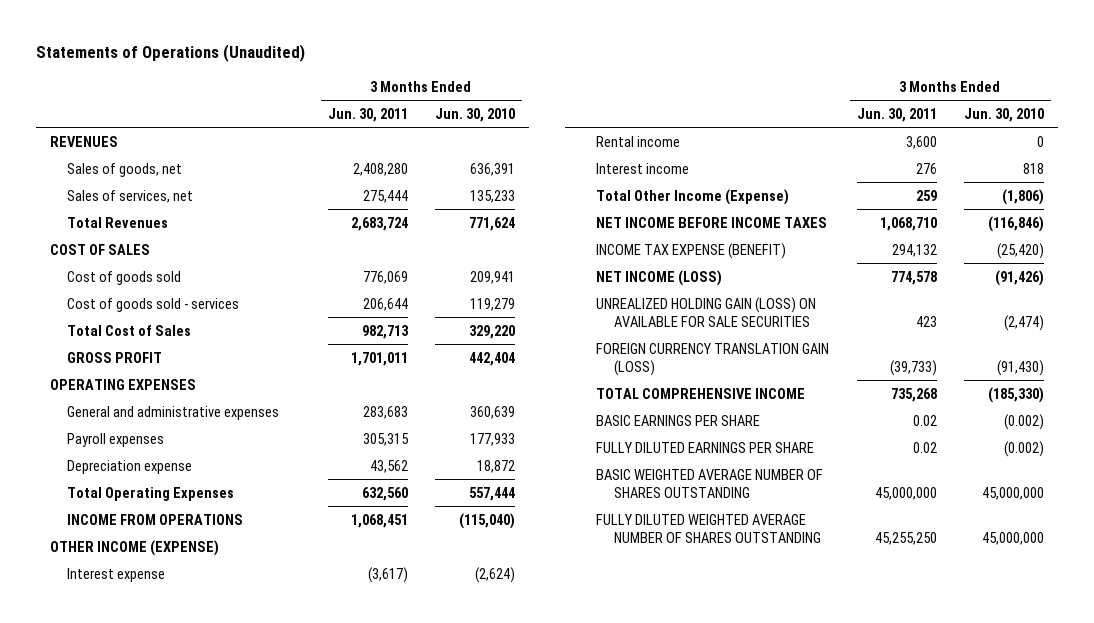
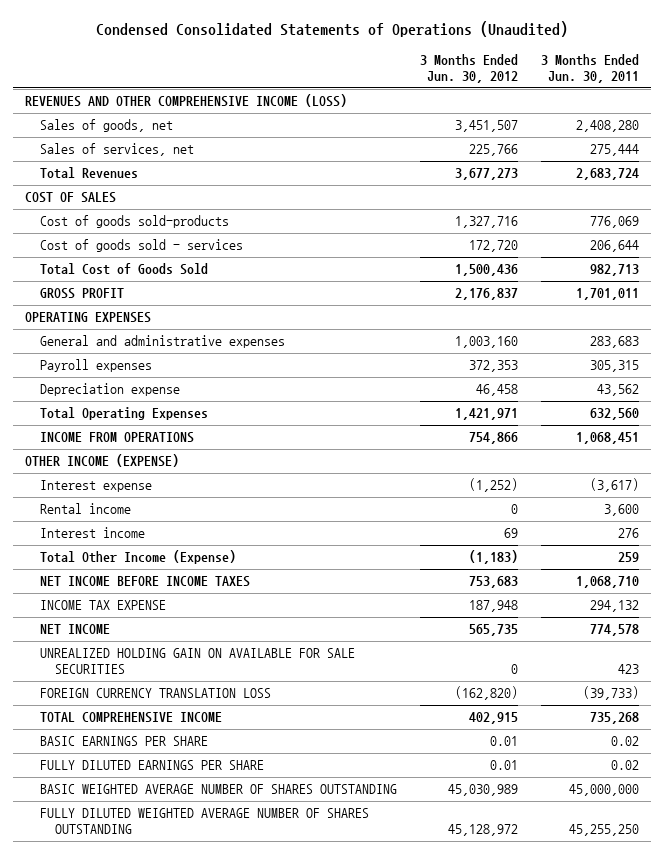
[35,44,305,63] Statements of Operations (Unaudited) -> [96,21,569,38] Condensed Consolidated Statements of Operations (Unaudited)
[435,107,516,122] Jun. 30, 2010 -> none
none -> [420,54,519,84] 3 Months Ended Jun. 30, 2012
[49,135,118,147] REVENUES -> [24,94,347,108] REVENUES AND OTHER COMPREHENSIVE INCOME (LOSS)
[67,270,182,285] Cost of goods sold -> [39,215,229,229] Cost of goods sold-products
[67,324,192,336] Total Cost of Sales -> [39,263,208,276] Total Cost of Goods Sold
[596,242,787,259] INCOME TAX EXPENSE (BENEFIT) -> [39,600,166,611] INCOME TAX EXPENSE
[596,269,723,286] NET INCOME (LOSS) -> [39,624,110,635] NET INCOME
[596,296,817,327] UNREALIZED HOLDING GAIN (LOSS) ON AVAILABLE FOR SALE SECURITIES -> [39,648,355,675] UNREALIZED HOLDING GAIN ON AVAILABLE FOR SALE SECURITIES
[596,342,830,376] FOREIGN CURRENCY TRANSLATION GAIN (LOSS) -> [39,688,271,699] FOREIGN CURRENCY TRANSLATION LOSS

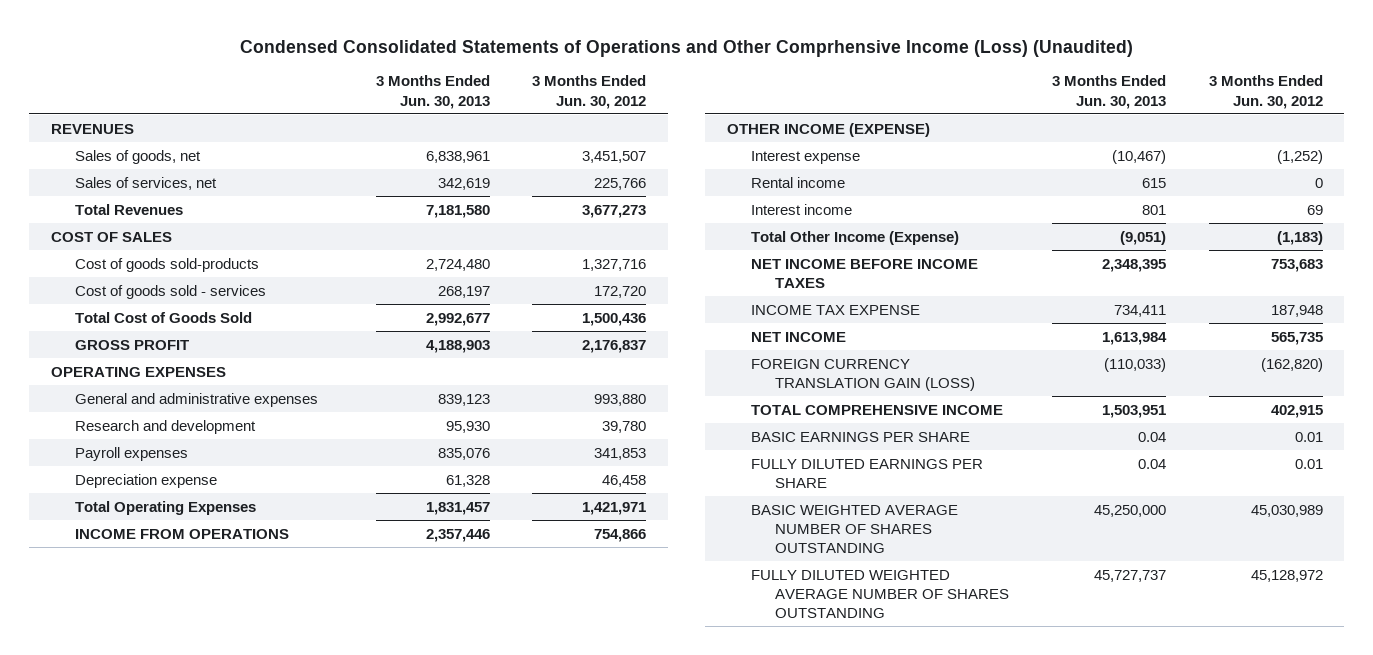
[96,21,569,38] Condensed Consolidated Statements of Operations (Unaudited) -> [239,39,1133,57] Condensed Consolidated Statements of Operations and Other Comprhensive Income (Loss) (Unaudited)
[541,54,640,84] 3 Months Ended Jun. 30, 2011 -> none
none -> [375,75,490,109] 3 Months Ended Jun. 30, 2013
[24,94,347,108] REVENUES AND OTHER COMPREHENSIVE INCOME (LOSS) -> [50,123,134,134] REVENUES
[455,336,519,349] 1,003,160 -> [594,393,647,406] 993,880
none -> [74,419,256,434] Research and development
[469,360,519,373] 372,353 -> [594,447,647,460] 341,853
[39,648,355,675] UNREALIZED HOLDING GAIN ON AVAILABLE FOR SALE SECURITIES -> none
[39,688,271,699] FOREIGN CURRENCY TRANSLATION LOSS -> [750,358,975,391] FOREIGN CURRENCY TRANSLATION GAIN (LOSS)

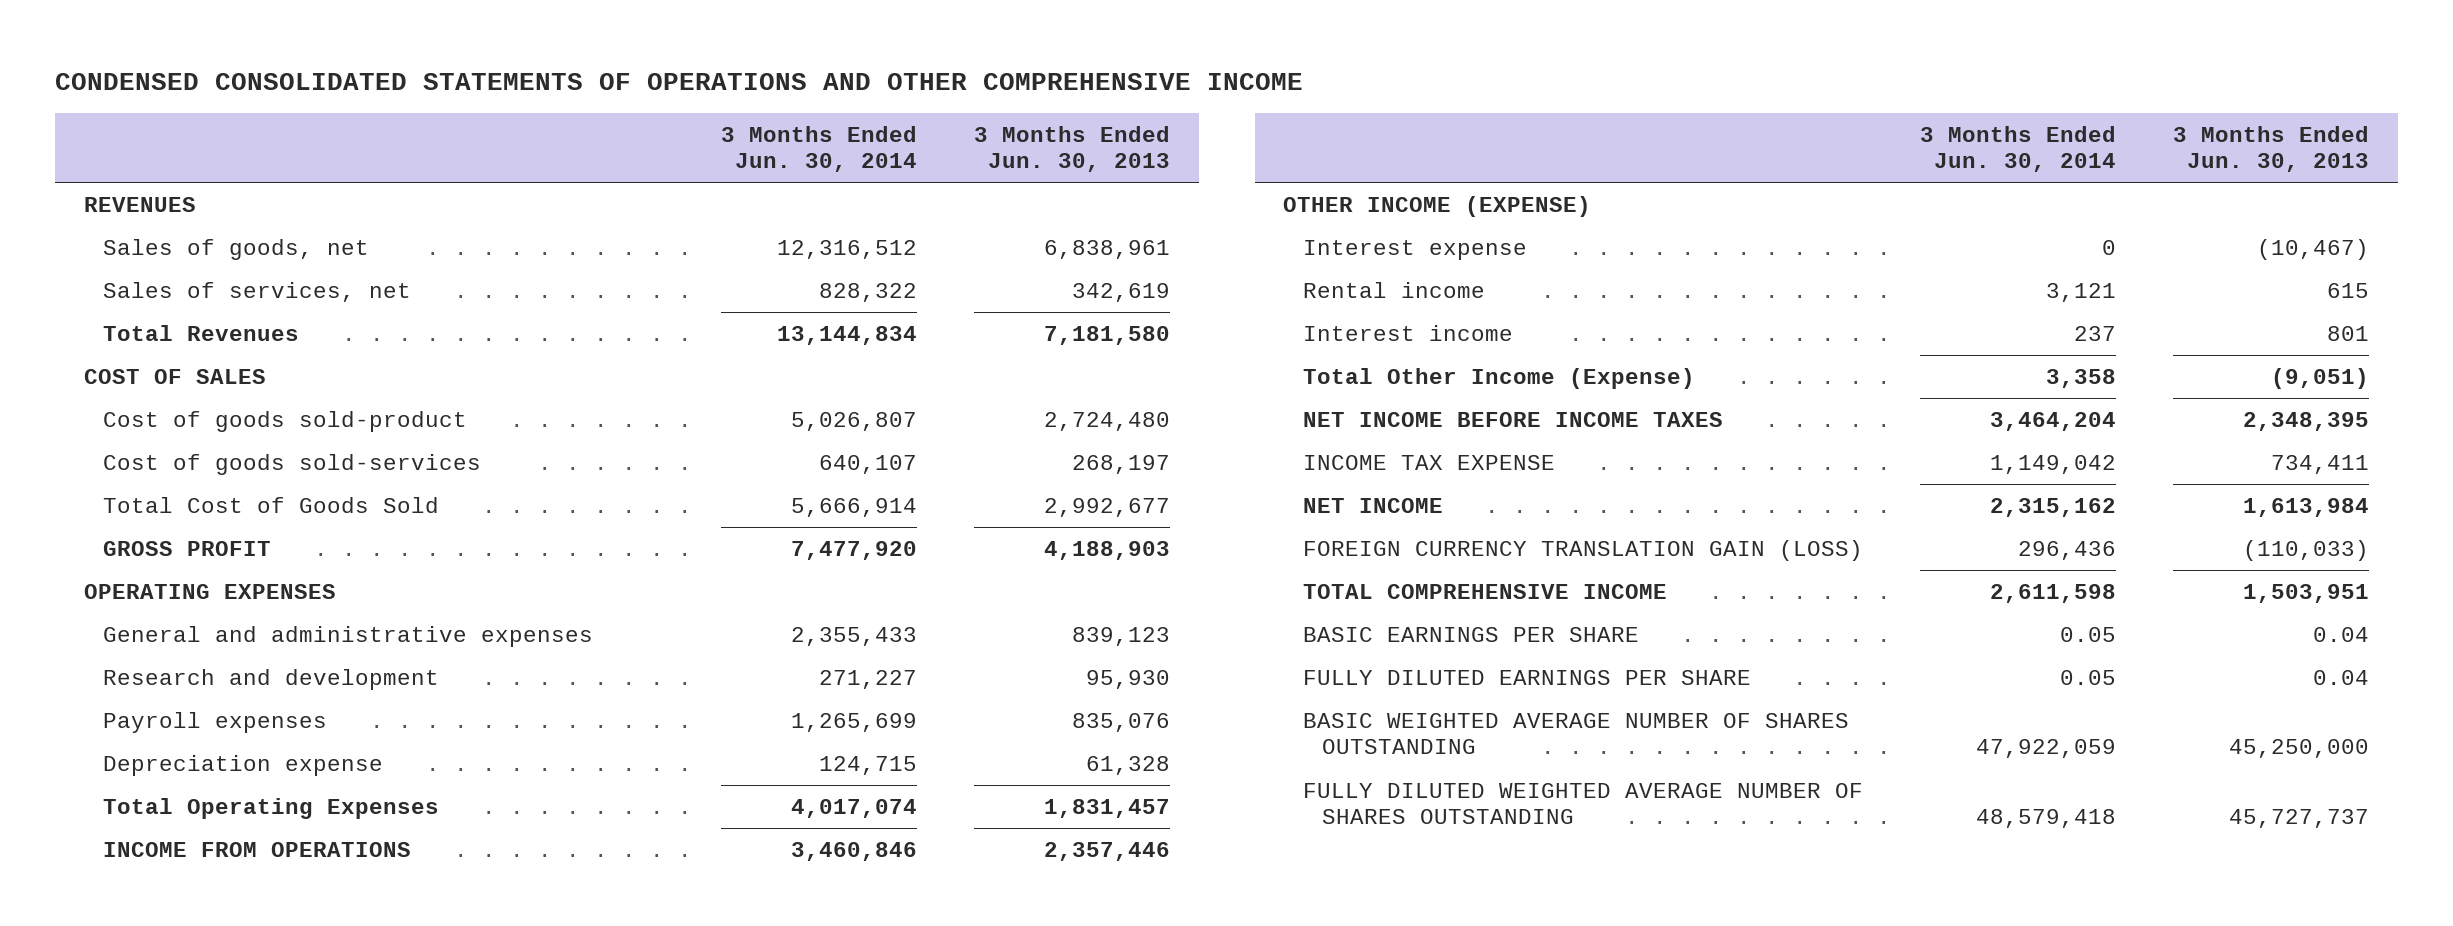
[239,39,1133,57] Condensed Consolidated Statements of Operations and Other Comprhensive Income (Loss) (Unaudited) -> [55,73,1304,91] CONDENSED CONSOLIDATED STATEMENTS OF OPERATIONS AND OTHER COMPREHENSIVE INCOME
[532,75,647,109] 3 Months Ended Jun. 30, 2012 -> none
none -> [720,125,917,173] 3 Months Ended Jun. 30, 2014
[74,257,259,272] Cost of goods sold-products -> [103,411,468,433] Cost of goods sold-product
[74,284,266,299] Cost of goods sold - services -> [103,454,482,476] Cost of goods sold-services

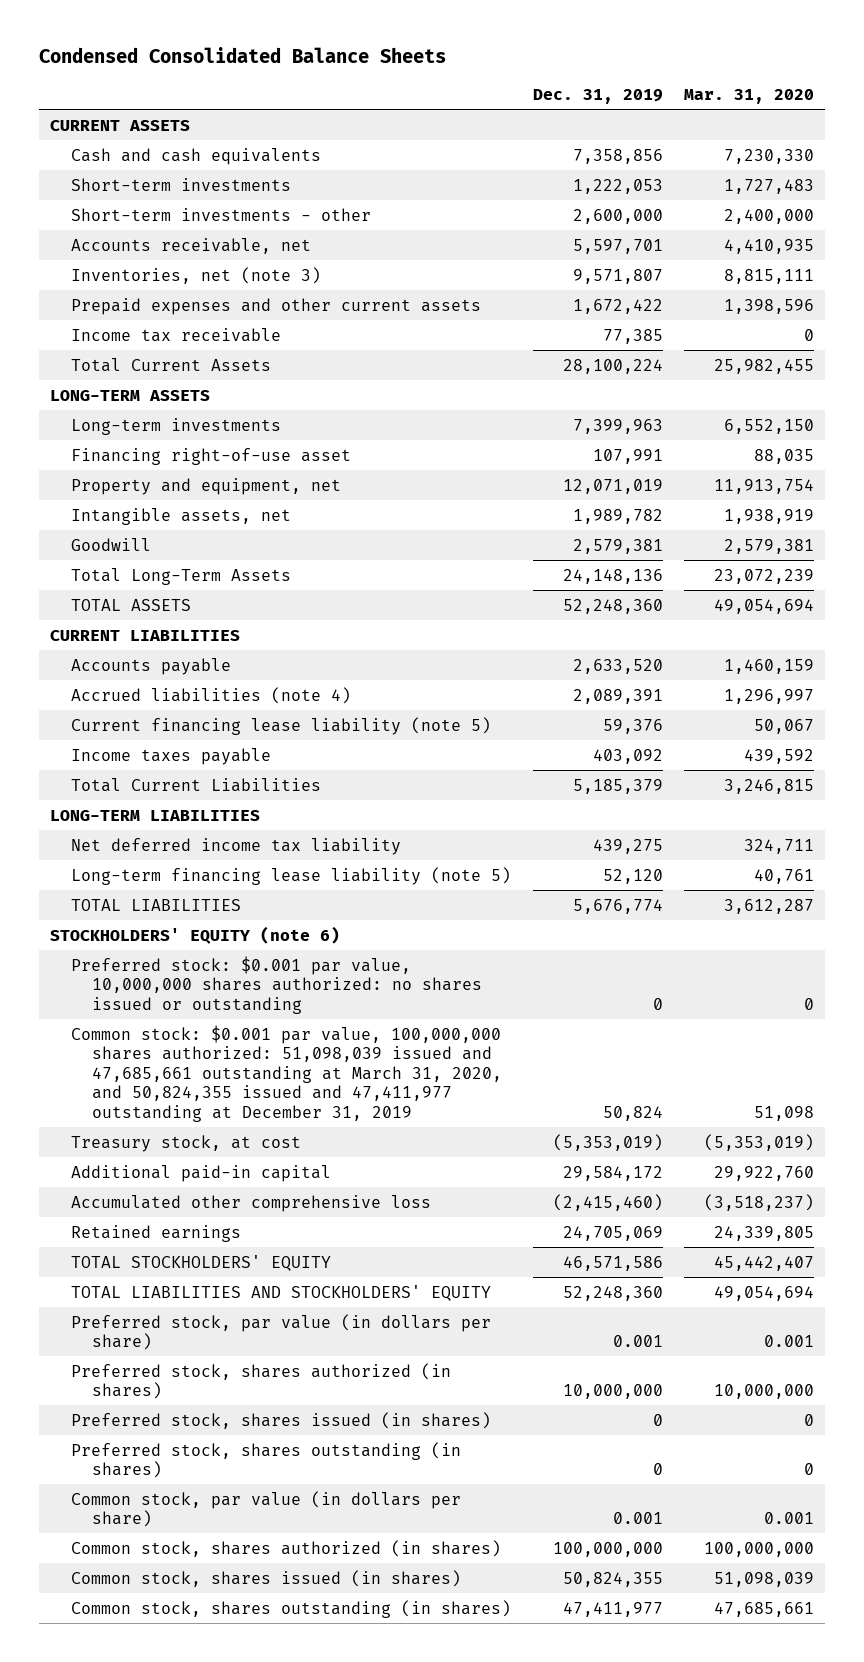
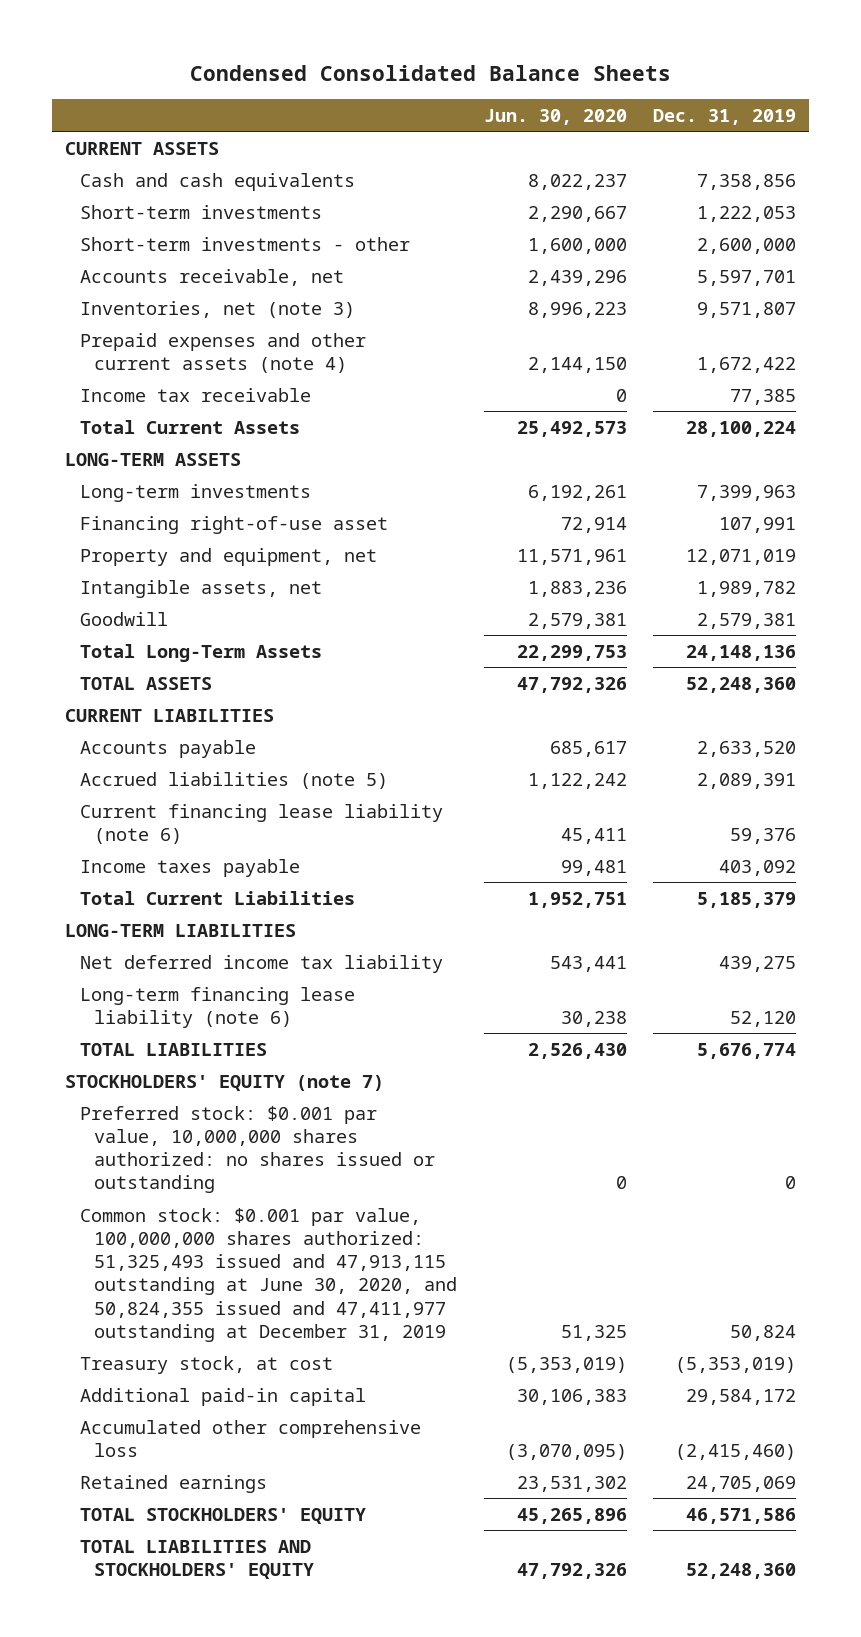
[684,88,815,104] Mar. 31, 2020 -> none
none -> [483,108,627,125] Jun. 30, 2020
[70,297,481,315] Prepaid expenses and other current assets -> [79,332,366,373] Prepaid expenses and other current assets (note 4)
[70,686,351,704] Accrued liabilities (note 4) -> [79,771,388,789] Accrued liabilities (note 5)
[70,716,491,735] Current financing lease liability (note 5) -> [79,803,443,844] Current financing lease liability (note 6)
[70,866,511,885] Long-term financing lease liability (note 5) -> [79,986,355,1028] Long-term financing lease liability (note 6)
[49,925,340,944] STOCKHOLDERS' EQUITY (note 6) -> [65,1074,385,1091] STOCKHOLDERS' EQUITY (note 7)
[70,1024,503,1122] Common stock: $0.001 par value, 100,000,000 shares authorized: 51,098,039 issued and 47,685,661 outstanding at March 31, 2020, and 50,824,355 issued and 47,411,977 outstanding at December 31, 2019 -> [79,1207,458,1342] Common stock: $0.001 par value, 100,000,000 shares authorized: 51,325,493 issued and 47,913,115 outstanding at June 30, 2020, and 50,824,355 issued and 47,411,977 outstanding at December 31, 2019
[70,1313,491,1351] Preferred stock, par value (in dollars per share) -> none
[70,1362,451,1400] Preferred stock, shares authorized (in shares) -> none
[70,1411,491,1429] Preferred stock, shares issued (in shares) -> none
[70,1441,461,1479] Preferred stock, shares outstanding (in shares) -> none
[70,1490,461,1528] Common stock, par value (in dollars per share) -> none
[70,1539,501,1557] Common stock, shares authorized (in shares) -> none
[70,1569,461,1587] Common stock, shares issued (in shares) -> none
[70,1599,511,1618] Common stock, shares outstanding (in shares) -> none

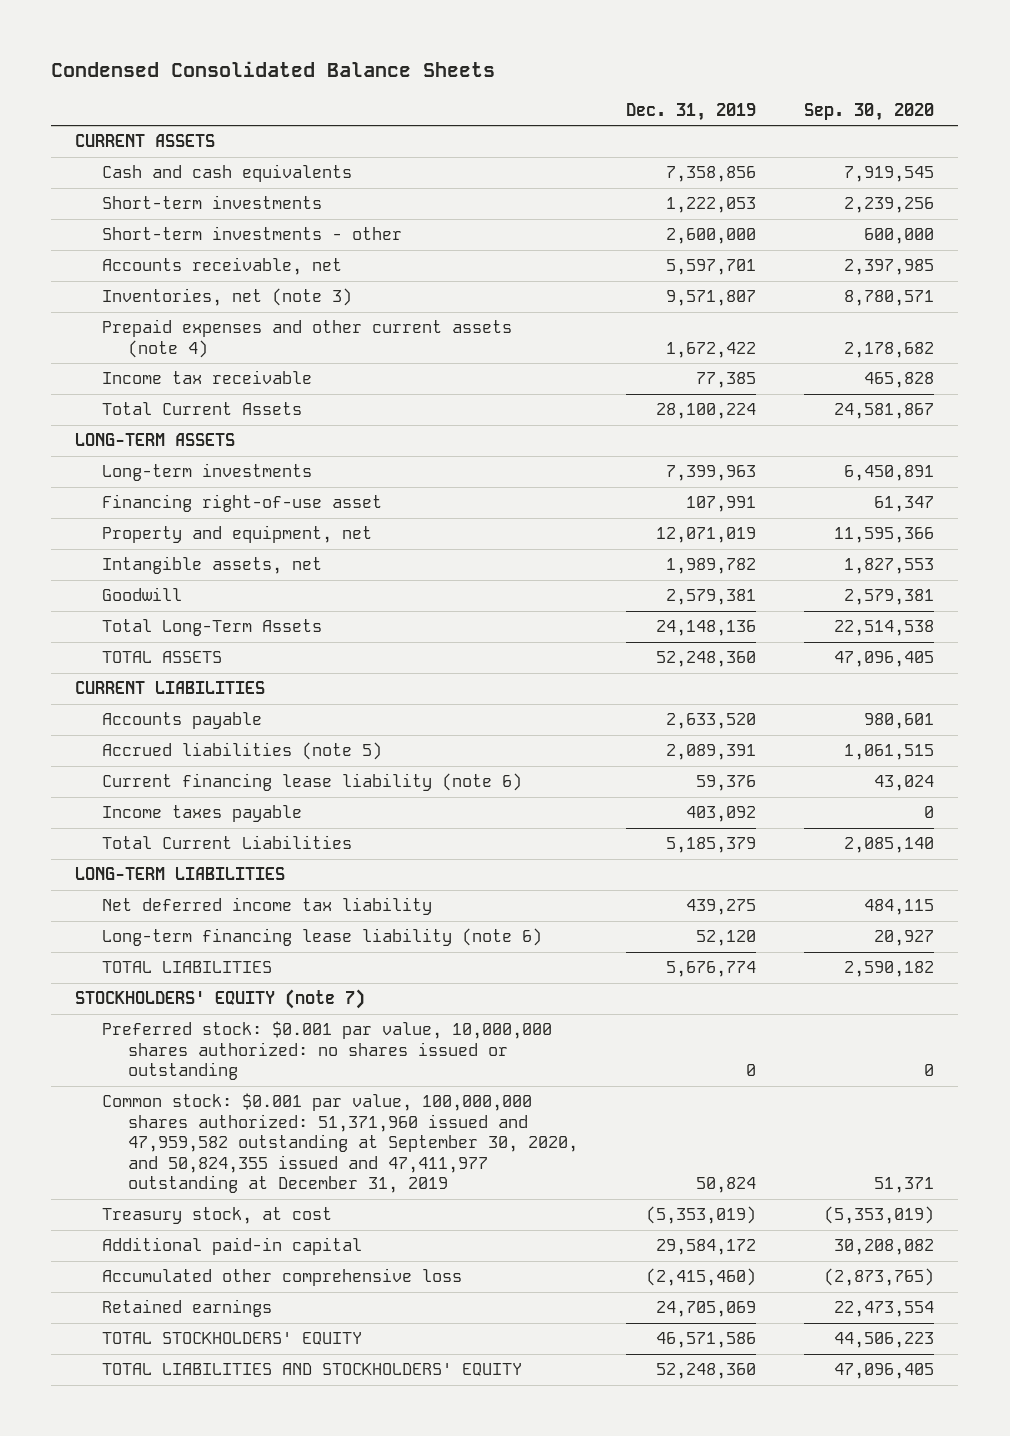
[483,108,627,125] Jun. 30, 2020 -> none
none -> [804,102,935,121] Sep. 30, 2020
[79,1207,458,1342] Common stock: $0.001 par value, 100,000,000 shares authorized: 51,325,493 issued and 47,913,115 outstanding at June 30, 2020, and 50,824,355 issued and 47,411,977 outstanding at December 31, 2019 -> [101,1093,578,1193] Common stock: $0.001 par value, 100,000,000 shares authorized: 51,371,960 issued and 47,959,582 outstanding at September 30, 2020, and 50,824,355 issued and 47,411,977 outstanding at December 31, 2019

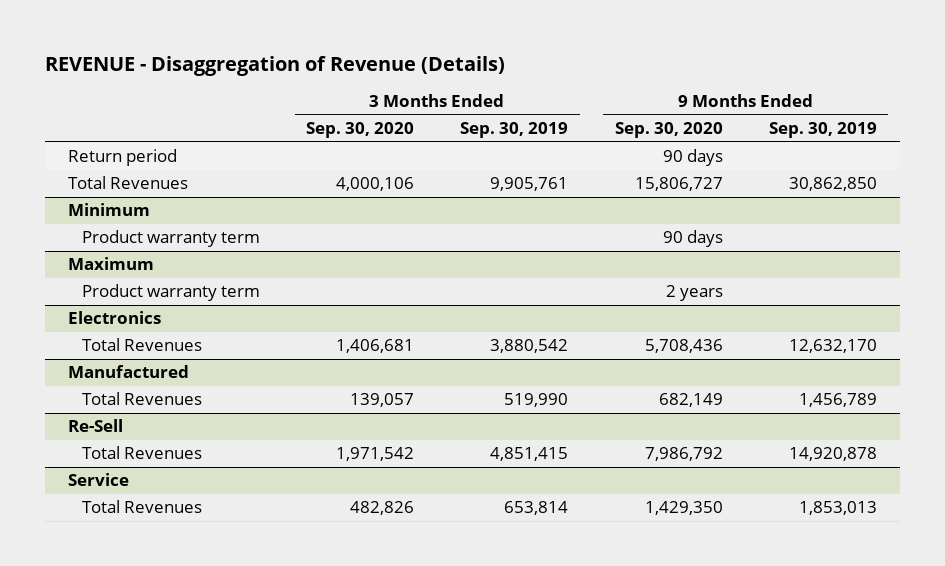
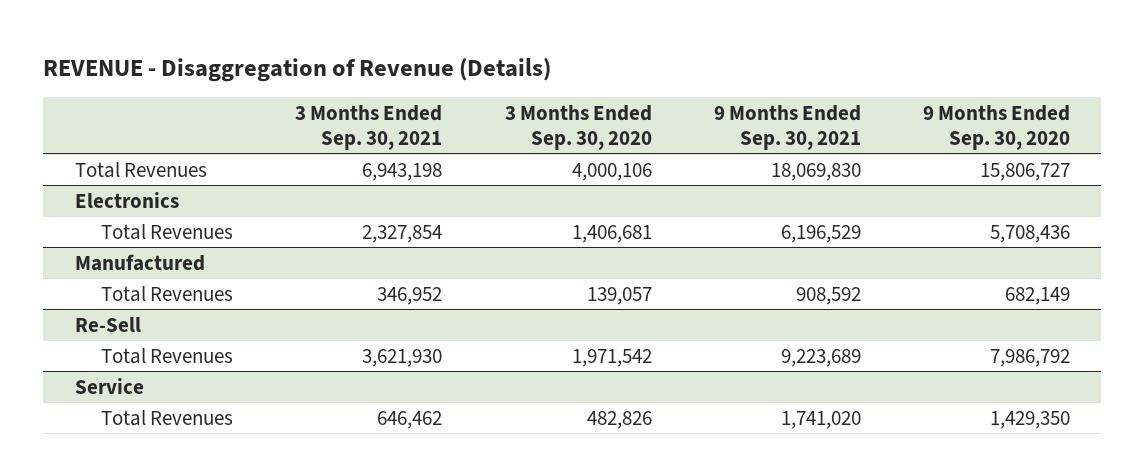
[460,122,569,139] Sep. 30, 2019 -> none
[768,122,877,139] Sep. 30, 2019 -> none
none -> [295,105,443,150] 3 Months Ended Sep. 30, 2021
none -> [713,105,861,150] 9 Months Ended Sep. 30, 2021
[68,149,178,167] Return period -> none
[68,203,151,217] Minimum -> none
[81,230,260,248] Product warranty term -> none
[68,257,155,271] Maximum -> none
[81,284,260,302] Product warranty term -> none

